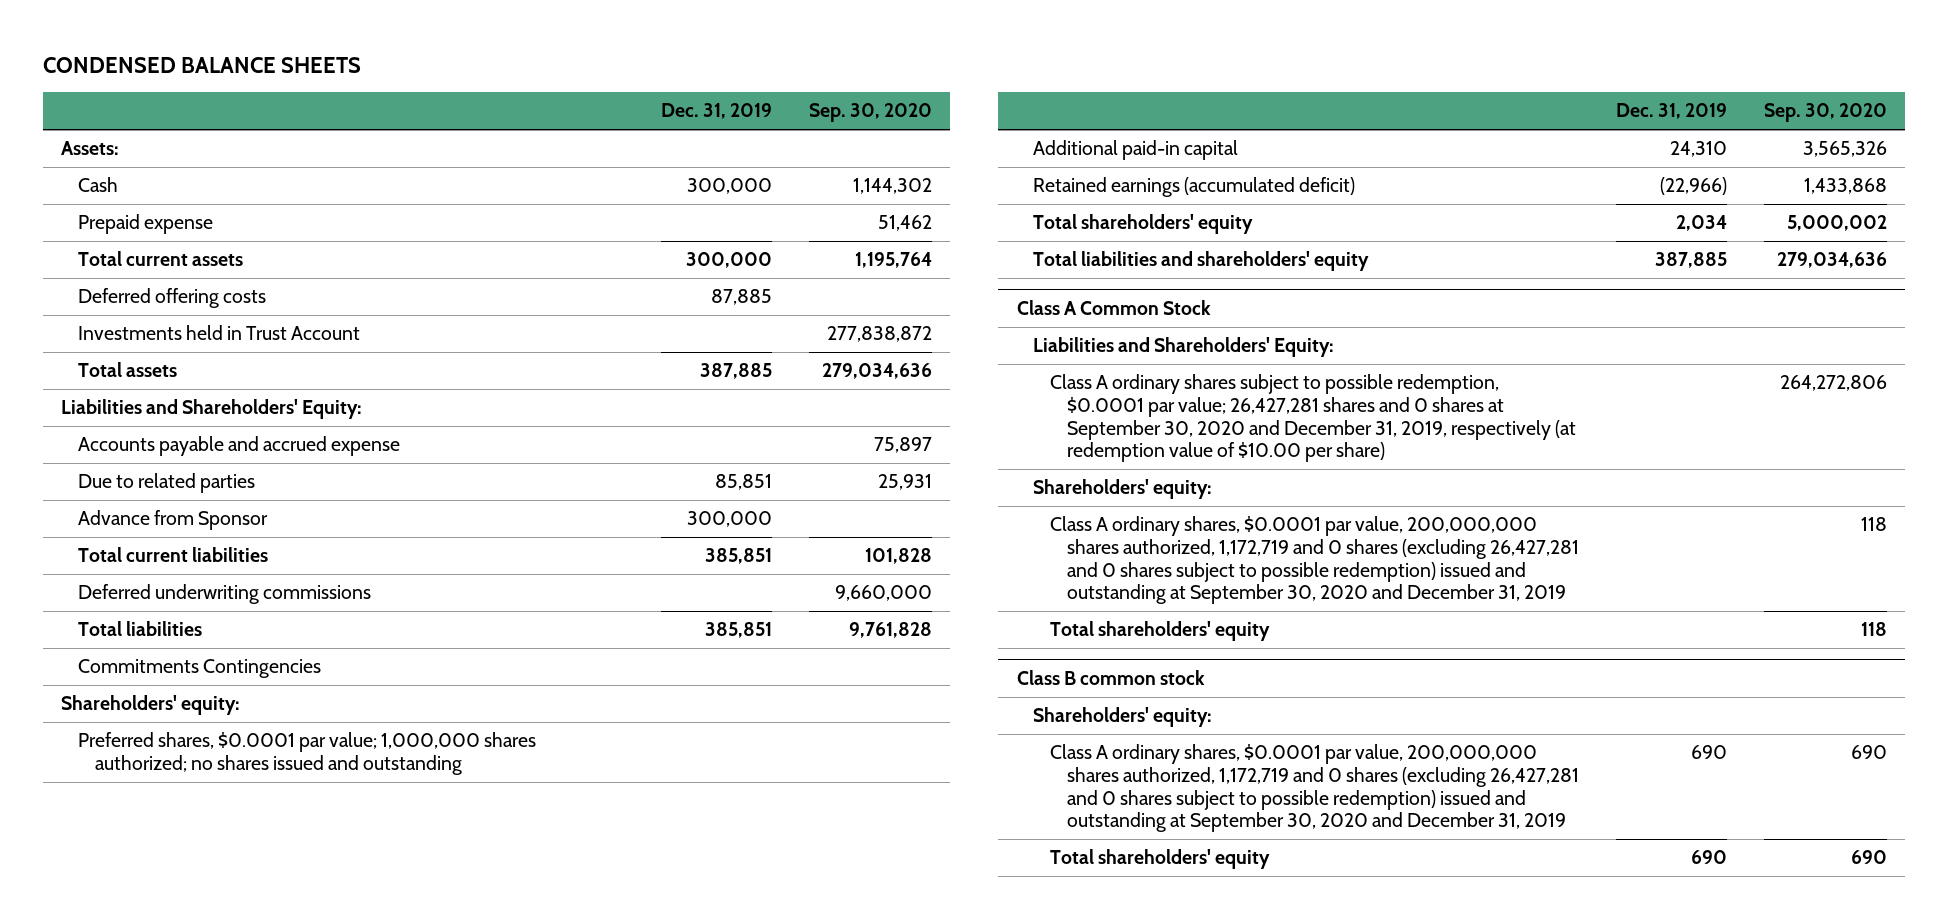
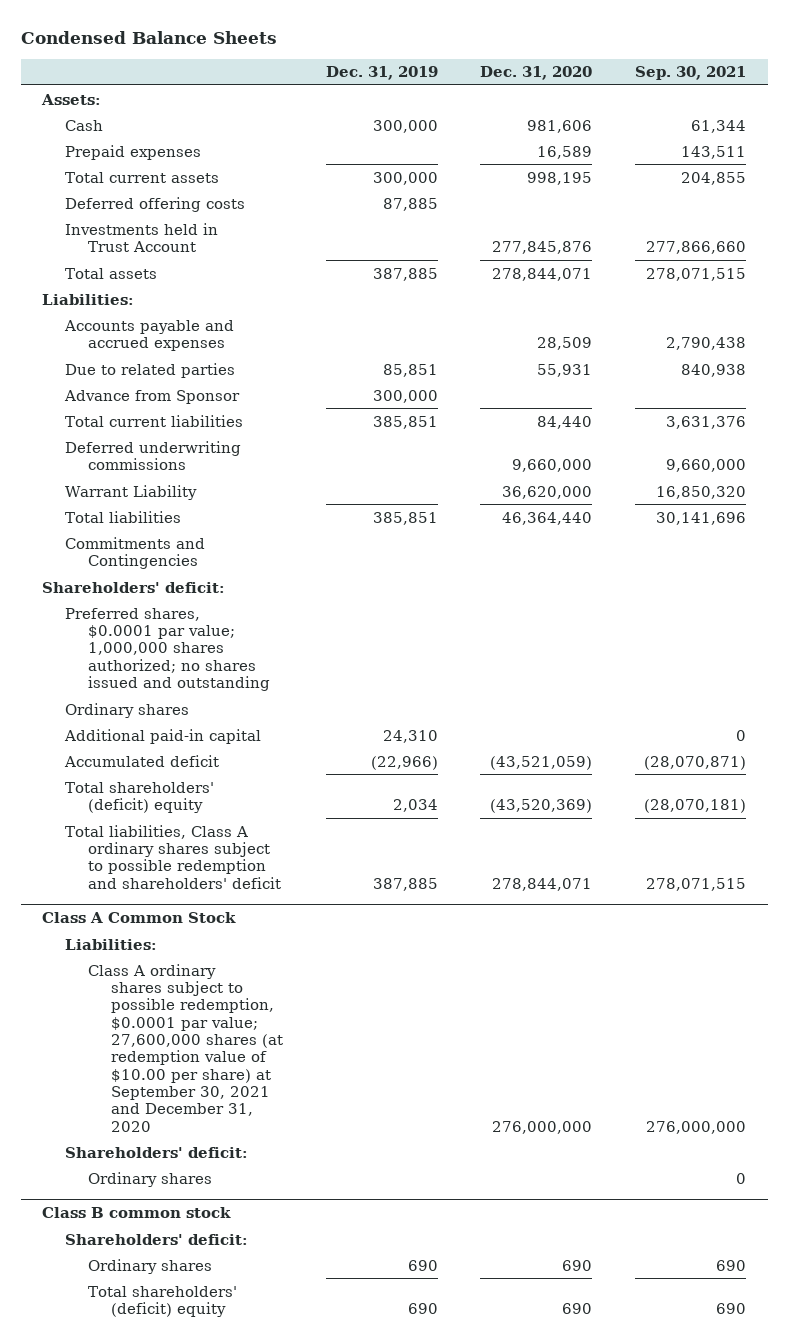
[42,56,361,73] CONDENSED BALANCE SHEETS -> [21,30,278,44] Condensed Balance Sheets
[808,103,932,123] Sep. 30, 2020 -> none
none -> [480,66,593,81] Dec. 31, 2020
none -> [635,66,747,81] Sep. 30, 2021
[77,214,213,235] Prepaid expense -> [65,144,202,160] Prepaid expenses
[61,399,363,420] Liabilities and Shareholders' Equity: -> none
none -> [42,293,135,305] Liabilities:
[77,436,400,457] Accounts payable and accrued expense -> [64,319,235,351] Accounts payable and accrued expenses
none -> [65,484,198,500] Warrant Liability
[77,659,321,679] Commitments Contingencies -> [65,536,206,569] Commitments and Contingencies
[61,695,241,716] Shareholders' equity: -> [42,581,226,593] Shareholders' deficit:
none -> [65,702,190,718] Ordinary shares
[1033,177,1356,198] Retained earnings (accumulated deficit) -> [64,754,220,767] Accumulated deficit
[1033,214,1254,235] Total shareholders' equity -> [65,781,215,813] Total shareholders' (deficit) equity
[1033,251,1370,272] Total liabilities and shareholders' equity -> [65,824,281,889] Total liabilities, Class A ordinary shares subject to possible redemption and shareholders' deficit
[1033,337,1335,358] Liabilities and Shareholders' Equity: -> none
[1050,621,1271,642] Total shareholders' equity -> none
none -> [65,938,158,950] Liabilities:
[1050,374,1577,463] Class A ordinary shares subject to possible redemption, $0.0001 par value; 26,427,281 shares and 0 shares at September 30, 2020 and December 31, 2019, respectively (at redemption value of $10.00 per share) -> [87,963,283,1132] Class A ordinary shares subject to possible redemption, $0.0001 par value; 27,600,000 shares (at redemption value of $10.00 per share) at September 30, 2021 and December 31, 2020
[1033,479,1213,500] Shareholders' equity: -> [65,1146,249,1158] Shareholders' deficit:
[1050,516,1580,605] Class A ordinary shares, $0.0001 par value, 200,000,000 shares authorized, 1,172,719 and 0 shares (excluding 26,427,281 and 0 shares subject to possible redemption) issued and outstanding at September 30, 2020 and December 31, 2019 -> [87,1171,212,1187] Ordinary shares
[1033,707,1213,728] Shareholders' equity: -> [65,1233,249,1245] Shareholders' deficit:
[1050,744,1580,833] Class A ordinary shares, $0.0001 par value, 200,000,000 shares authorized, 1,172,719 and 0 shares (excluding 26,427,281 and 0 shares subject to possible redemption) issued and outstanding at September 30, 2020 and December 31, 2019 -> [87,1258,212,1274] Ordinary shares
[1050,849,1271,870] Total shareholders' equity -> [87,1285,237,1317] Total shareholders' (deficit) equity

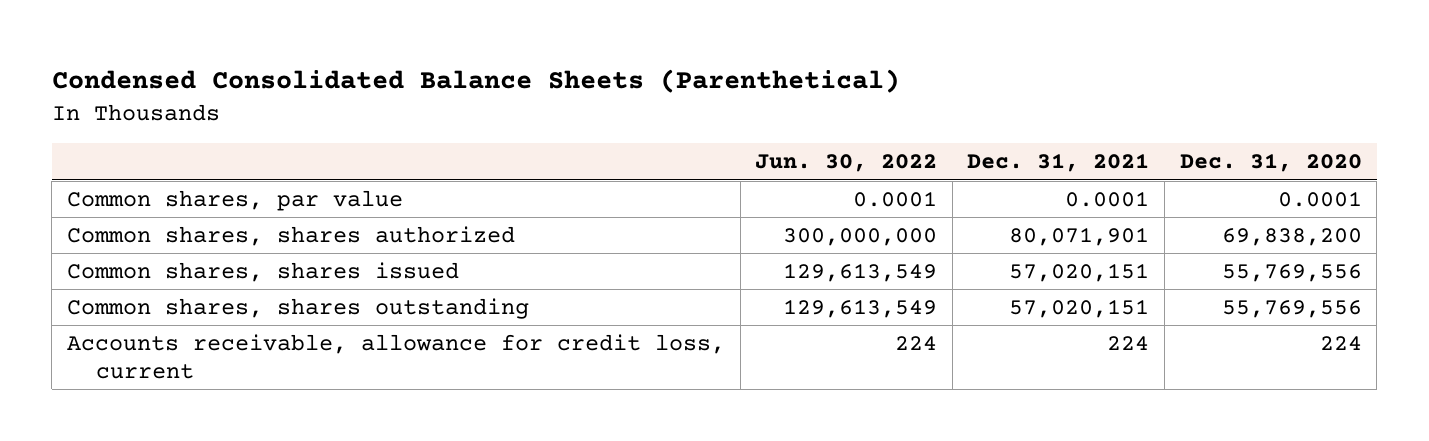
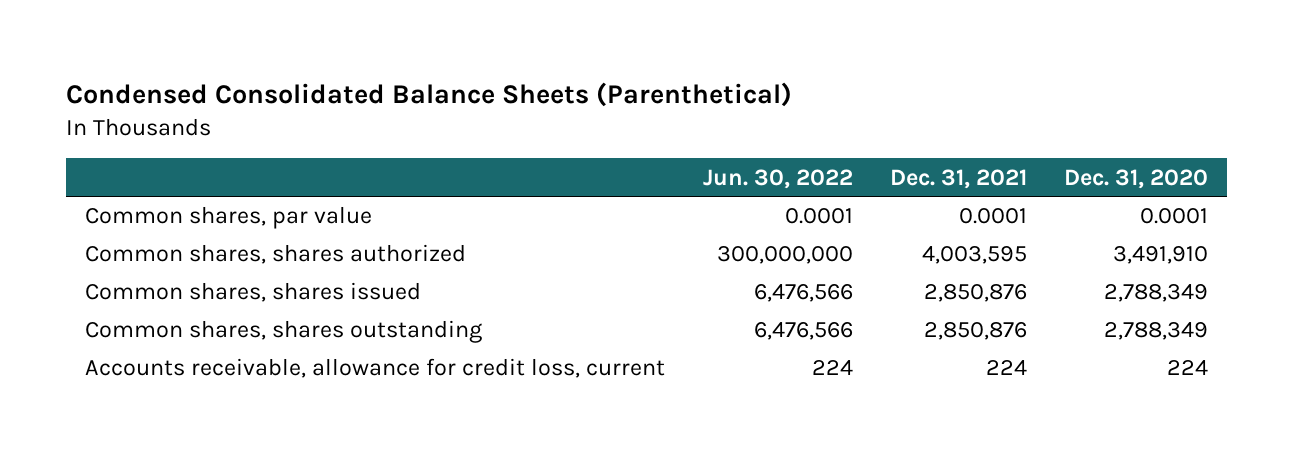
[1009,226,1150,246] 80,071,901 -> [922,246,1028,265] 4,003,595
[1221,227,1362,246] 69,838,200 -> [1113,246,1209,265] 3,491,910
[783,262,938,282] 129,613,549 -> [753,284,853,303] 6,476,566
[1009,262,1150,282] 57,020,151 -> [924,284,1028,303] 2,850,876
[1221,263,1362,282] 55,769,556 -> [1104,284,1209,303] 2,788,349
[783,298,938,318] 129,613,549 -> [753,322,853,341] 6,476,566
[1009,298,1150,318] 57,020,151 -> [924,322,1028,341] 2,850,876
[1221,299,1362,318] 55,769,556 -> [1104,322,1209,341] 2,788,349

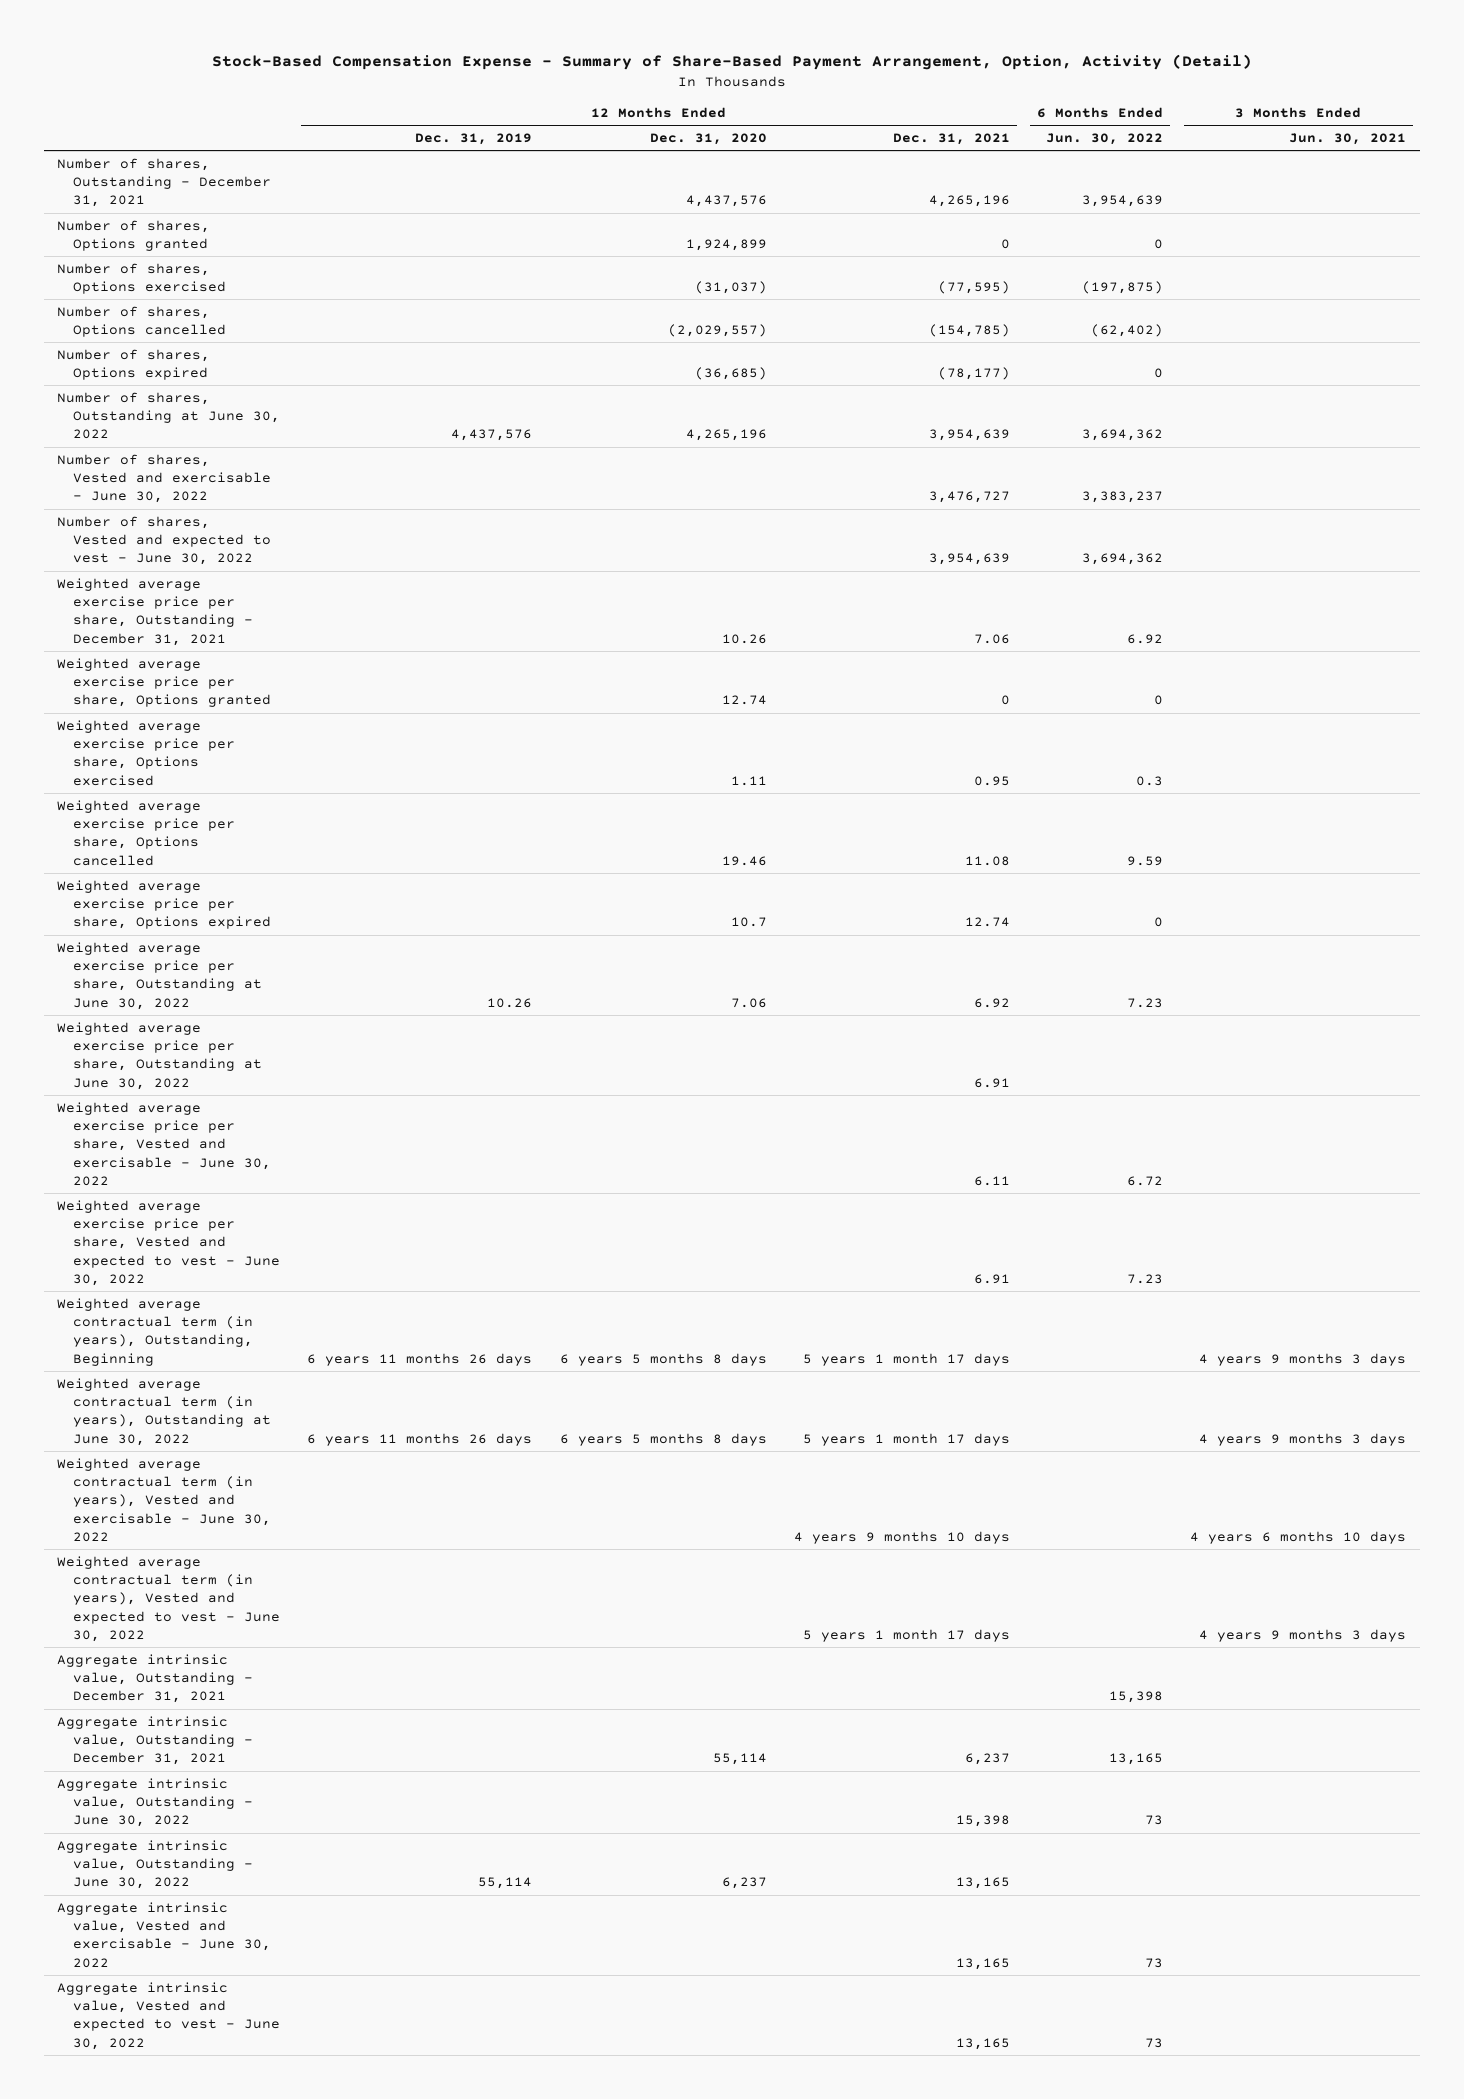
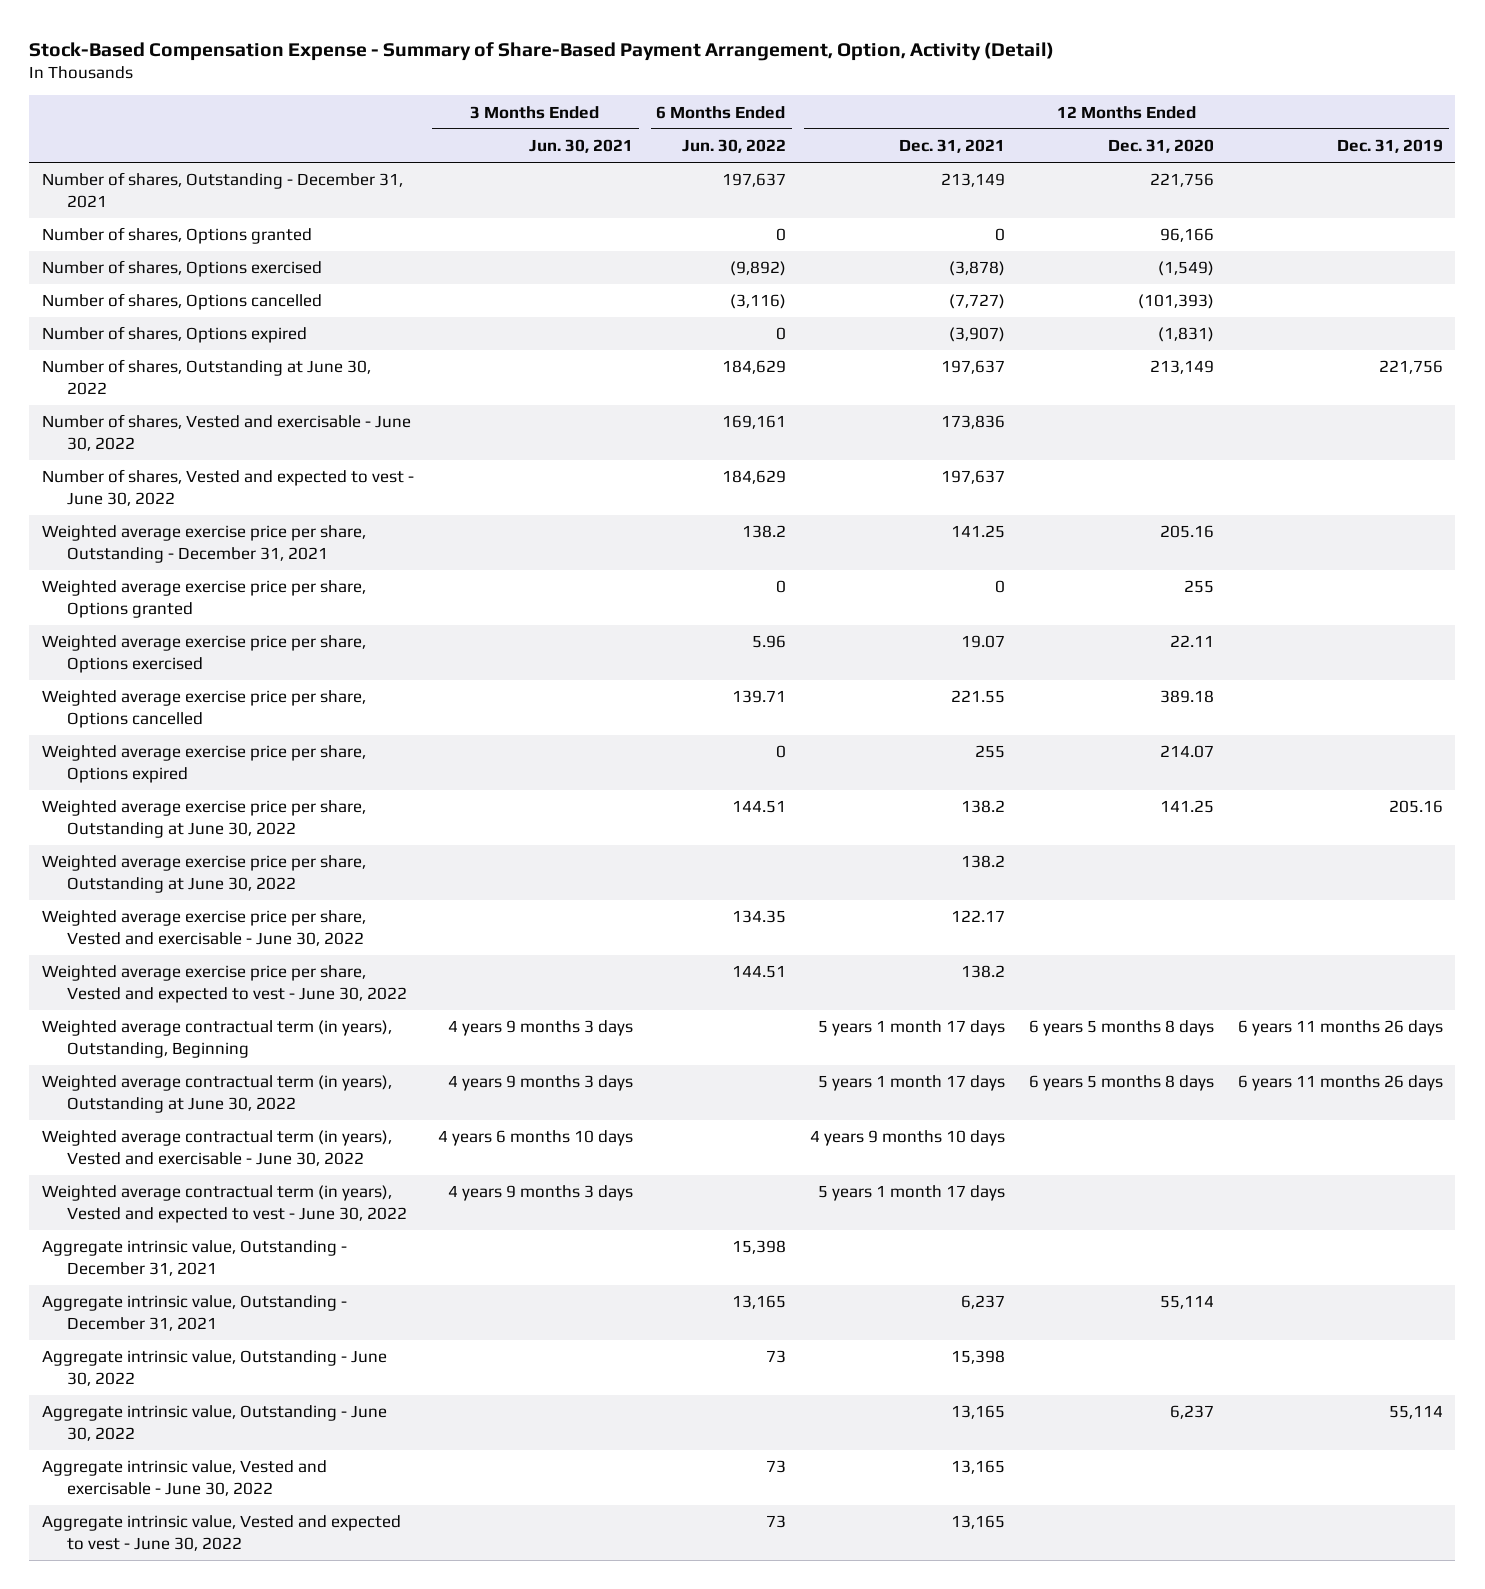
[685,195,767,208] 4,437,576 -> [1150,173,1215,188] 221,756
[928,195,1010,208] 4,265,196 -> [941,173,1006,188] 213,149
[1082,195,1164,208] 3,954,639 -> [721,173,786,188] 197,637
[685,239,767,252] 1,924,899 -> [1160,228,1215,243] 96,166
[694,281,767,295] (31,037) -> [1158,261,1215,277] (1,549)
[937,281,1010,295] (77,595) -> [949,261,1006,277] (3,878)
[1082,281,1164,295] (197,875) -> [729,261,786,277] (9,892)
[667,324,767,338] (2,029,557) -> [1138,294,1215,310] (101,393)
[928,324,1010,338] (154,785) -> [949,294,1006,310] (7,727)
[1091,324,1164,338] (62,402) -> [729,294,786,310] (3,116)
[694,367,767,381] (36,685) -> [1158,327,1215,343] (1,831)
[937,367,1010,381] (78,177) -> [949,327,1006,343] (3,907)
[451,429,533,442] 4,437,576 -> [1379,360,1444,375] 221,756
[685,429,767,442] 4,265,196 -> [1150,360,1215,375] 213,149
[928,429,1010,442] 3,954,639 -> [941,360,1006,375] 197,637
[1082,429,1164,442] 3,694,362 -> [721,360,786,375] 184,629
[928,491,1010,504] 3,476,727 -> [941,415,1006,430] 173,836
[1082,491,1164,504] 3,383,237 -> [721,415,786,430] 169,161
[928,553,1010,566] 3,954,639 -> [941,470,1006,485] 197,637
[1082,553,1164,566] 3,694,362 -> [721,470,786,485] 184,629
[721,633,767,644] 10.26 -> [1160,525,1215,539] 205.16
[973,633,1010,644] 7.06 -> [951,525,1006,539] 141.25
[1127,633,1164,644] 6.92 -> [741,525,786,539] 138.2
[721,695,767,706] 12.74 -> [1184,580,1215,594] 255
[730,775,767,786] 1.11 -> [1170,635,1215,648] 22.11
[973,775,1010,786] 0.95 -> [961,635,1006,649] 19.07
[1136,775,1164,786] 0.3 -> [751,635,786,649] 5.96
[721,855,767,866] 19.46 -> [1160,690,1215,704] 389.18
[964,855,1010,866] 11.08 -> [951,690,1006,704] 221.55
[1127,855,1164,866] 9.59 -> [731,690,786,704] 139.71
[730,917,767,928] 10.7 -> [1160,745,1215,759] 214.07
[964,917,1010,928] 12.74 -> [975,745,1006,759] 255
[487,997,533,1008] 10.26 -> [1389,800,1444,814] 205.16
[730,997,767,1008] 7.06 -> [1160,800,1215,814] 141.25
[973,997,1010,1008] 6.92 -> [961,800,1006,814] 138.2
[1127,997,1164,1008] 7.23 -> [731,800,786,814] 144.51
[973,1077,1010,1088] 6.91 -> [961,855,1006,869] 138.2
[973,1176,1010,1187] 6.11 -> [951,910,1006,923] 122.17
[1127,1176,1164,1187] 6.72 -> [731,910,786,924] 134.35
[973,1274,1010,1285] 6.91 -> [961,965,1006,979] 138.2
[1127,1274,1164,1285] 7.23 -> [731,965,786,979] 144.51

